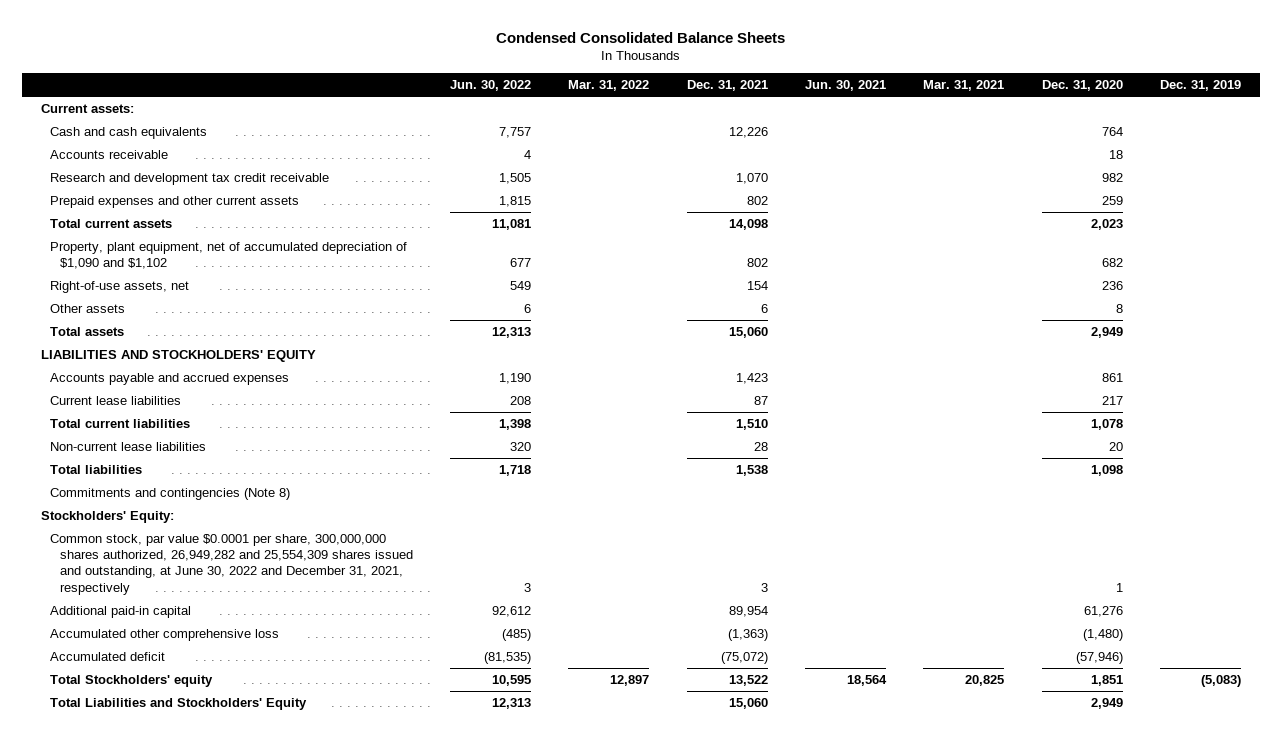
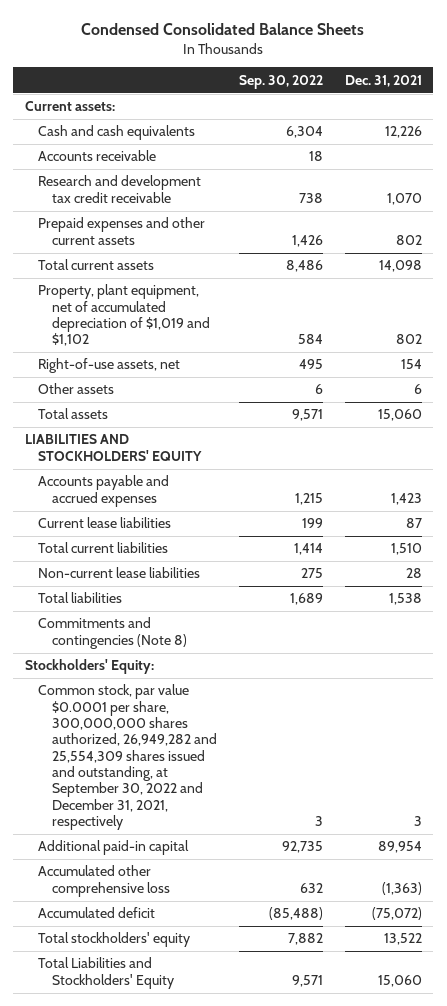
[449,80,531,92] Jun. 30, 2022 -> none
[568,80,650,92] Mar. 31, 2022 -> none
[804,80,886,92] Jun. 30, 2021 -> none
[923,80,1005,92] Mar. 31, 2021 -> none
[1041,80,1123,92] Dec. 31, 2020 -> none
[1159,80,1241,92] Dec. 31, 2019 -> none
none -> [238,74,323,89] Sep. 30, 2022
[50,242,408,270] Property, plant equipment, net of accumulated depreciation of $1,090 and $1,102 -> [38,284,210,347] Property, plant equipment, net of accumulated depreciation of $1,019 and $1,102
[50,534,413,595] Common stock, par value $0.0001 per share, 300,000,000 shares authorized, 26,949,282 and 25,554,309 shares issued and outstanding, at June 30, 2022 and December 31, 2021, respectively -> [38,684,217,830] Common stock, par value $0.0001 per share, 300,000,000 shares authorized, 26,949,282 and 25,554,309 shares issued and outstanding, at September 30, 2022 and December 31, 2021, respectively
[50,675,214,688] Total Stockholders' equity -> [38,932,191,948] Total stockholders' equity

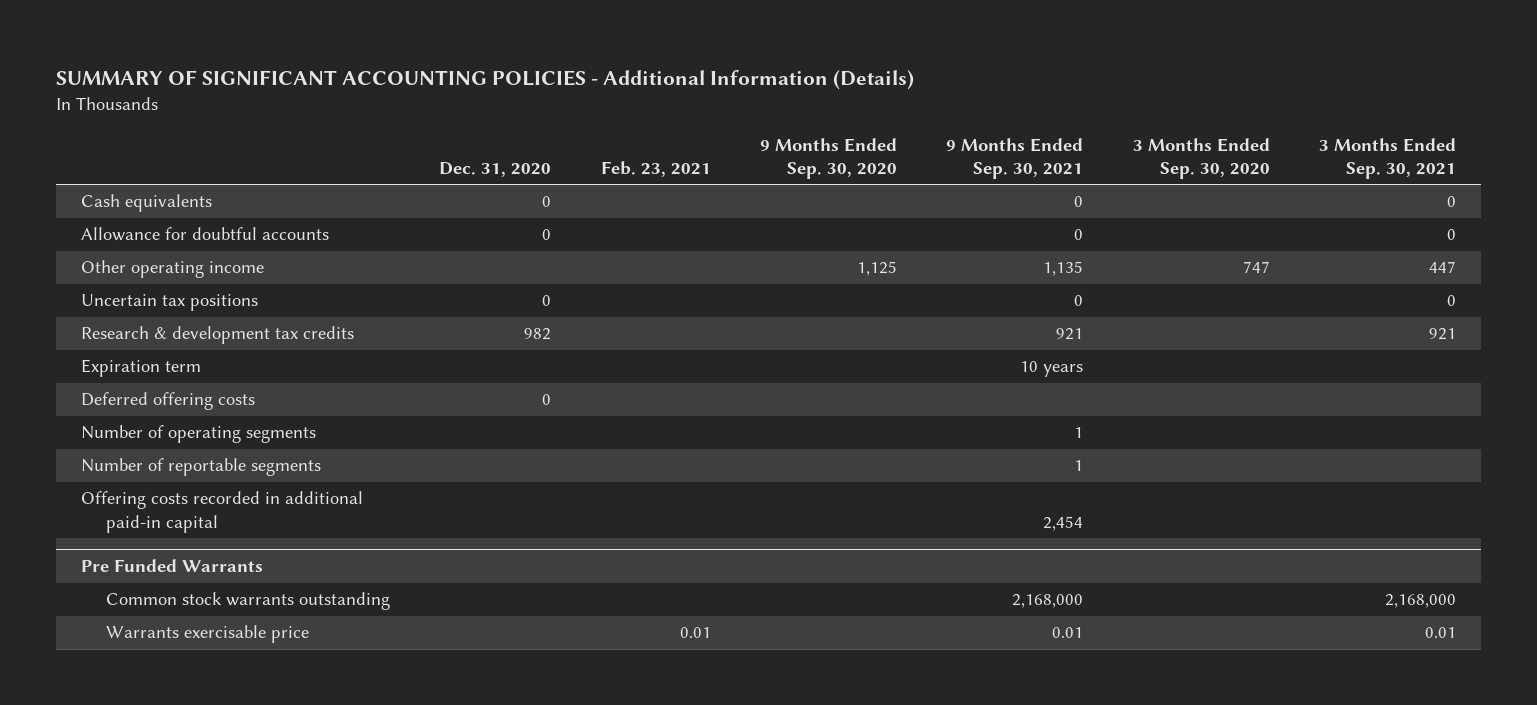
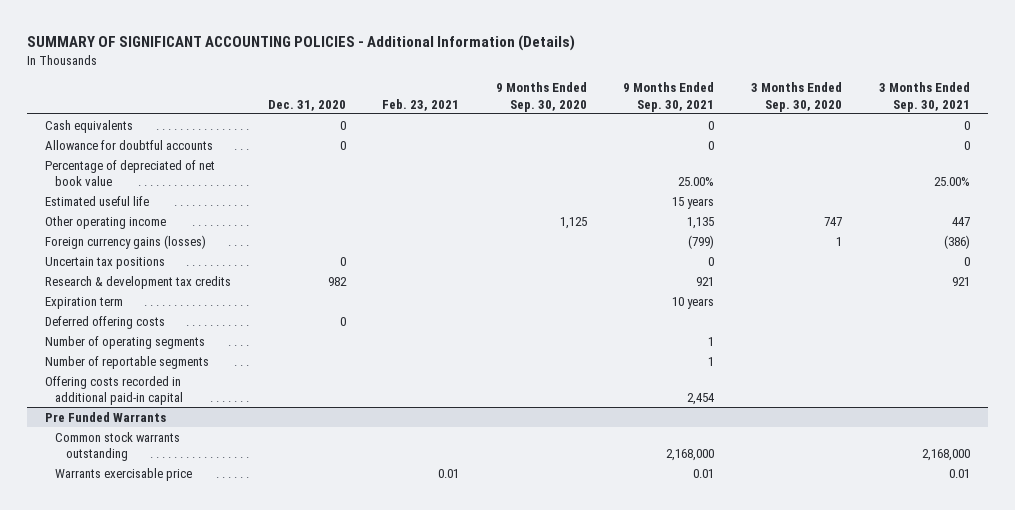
none -> [45,159,216,186] Percentage of depreciated of net book value
none -> [45,195,150,206] Estimated useful life
none -> [45,234,207,249] Foreign currency gains (losses)

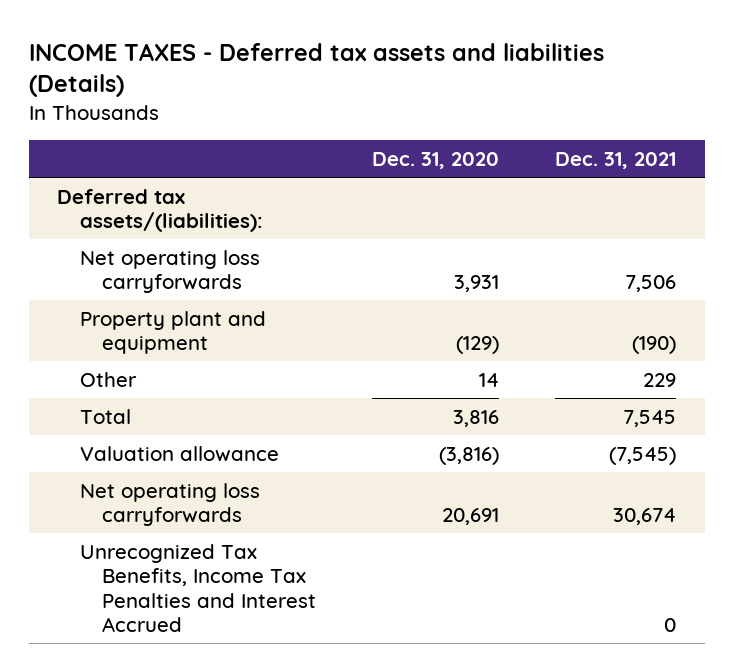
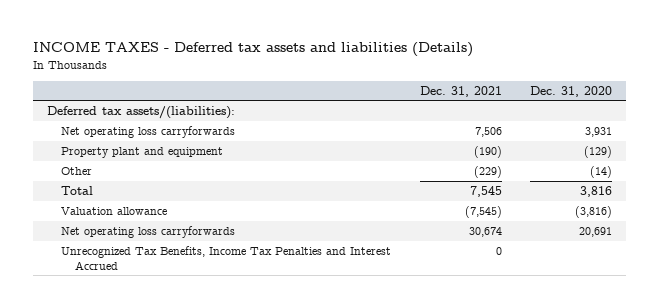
[479,372,500,387] 14 -> [590,166,613,179] (14)
[643,372,677,387] 229 -> [473,166,502,179] (229)

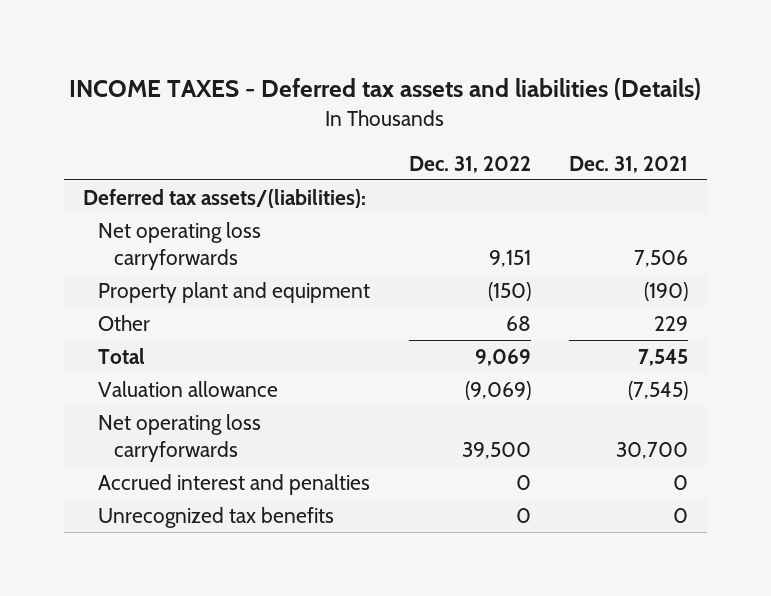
[530,85,613,97] Dec. 31, 2020 -> none
none -> [408,155,531,173] Dec. 31, 2022
[473,166,502,179] (229) -> [653,316,688,332] 229
[468,227,502,238] 30,674 -> [615,442,688,460] 30,700
[61,246,392,270] Unrecognized Tax Benefits, Income Tax Penalties and Interest Accrued -> [98,474,371,496] Accrued interest and penalties
none -> [98,507,335,529] Unrecognized tax benefits

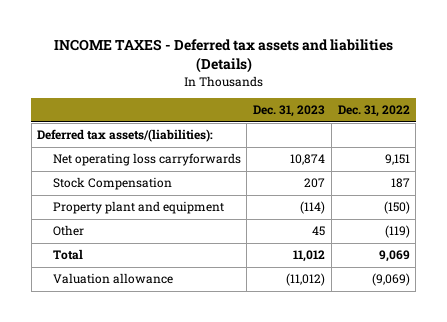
[568,155,688,173] Dec. 31, 2021 -> none
none -> [253,105,326,118] Dec. 31, 2023
none -> [52,177,172,191] Stock Compensation
[505,316,531,332] 68 -> [384,225,410,239] (119)
[98,414,262,463] Net operating loss carryforwards -> none
[98,474,371,496] Accrued interest and penalties -> none
[98,507,335,529] Unrecognized tax benefits -> none

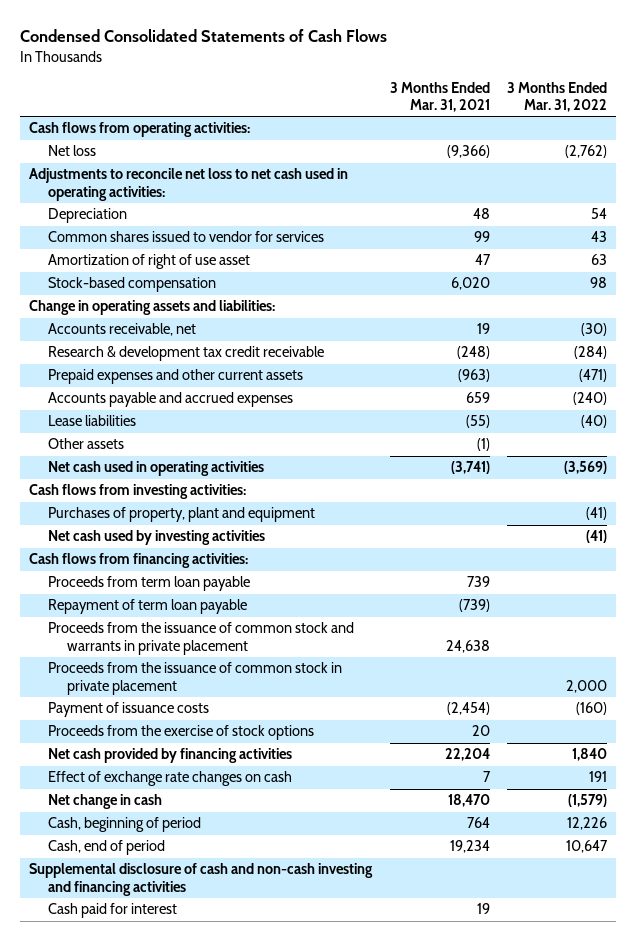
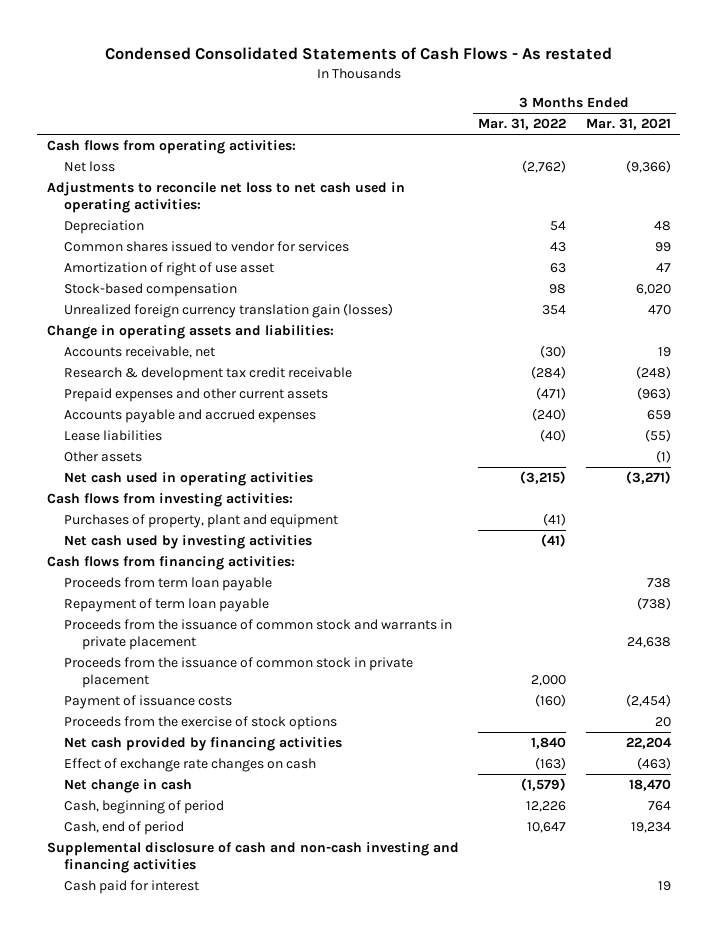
[20,29,388,43] Condensed Consolidated Statements of Cash Flows -> [104,46,612,60] Condensed Consolidated Statements of Cash Flows - As restated
none -> [64,303,394,319] Unrealized foreign currency translation gain (losses)
[450,461,490,475] (3,741) -> [625,471,671,485] (3,271)
[564,461,608,475] (3,569) -> [520,471,567,485] (3,215)
[466,576,490,588] 739 -> [646,578,671,589] 738
[458,599,490,613] (739) -> [636,597,671,611] (738)
[482,771,491,783] 7 -> [636,757,671,771] (463)
[589,771,608,783] 191 -> [535,757,567,771] (163)

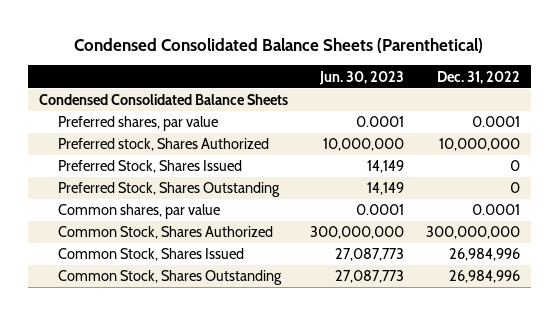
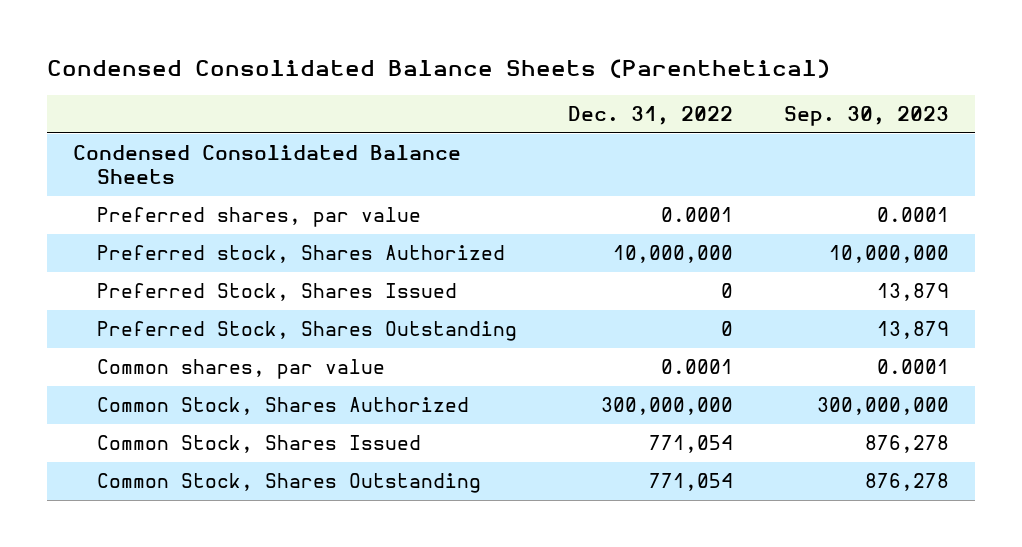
[318,70,404,85] Jun. 30, 2023 -> none
none -> [784,106,950,127] Sep. 30, 2023
[448,248,520,262] 26,984,996 -> [649,435,734,454] 771,054
[448,270,520,284] 26,984,996 -> [649,473,734,492] 771,054

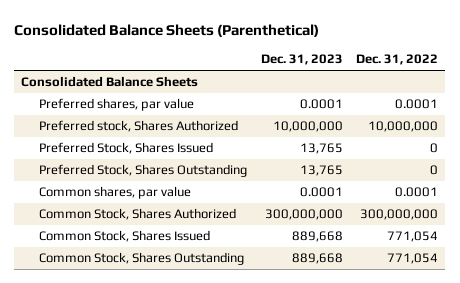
[47,59,831,79] Condensed Consolidated Balance Sheets (Parenthetical) -> [14,23,320,37] Consolidated Balance Sheets (Parenthetical)
[784,106,950,127] Sep. 30, 2023 -> none
none -> [260,54,343,66] Dec. 31, 2023
[72,145,461,184] Condensed Consolidated Balance Sheets -> [21,76,199,88] Consolidated Balance Sheets

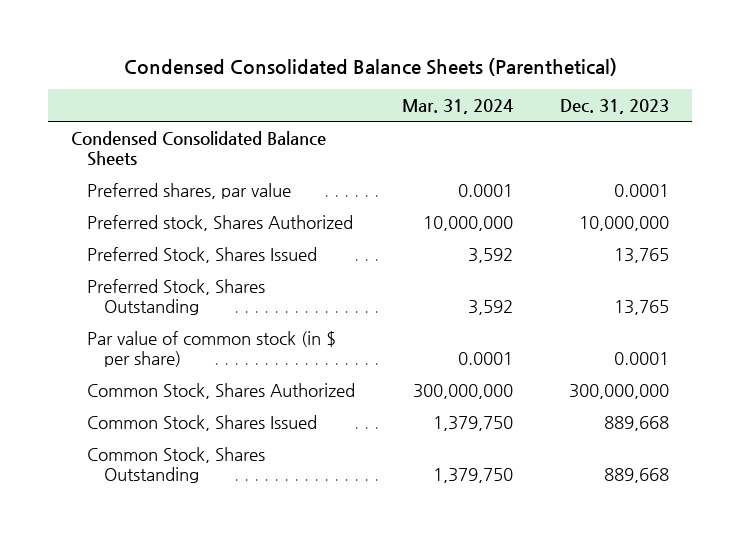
[14,23,320,37] Consolidated Balance Sheets (Parenthetical) -> [123,58,617,77] Condensed Consolidated Balance Sheets (Parenthetical)
[356,54,439,66] Dec. 31, 2022 -> none
none -> [402,99,514,115] Mar. 31, 2024
[21,76,199,88] Consolidated Balance Sheets -> [71,130,327,166] Condensed Consolidated Balance Sheets
[39,186,192,200] Common shares, par value -> [87,330,337,367] Par value of common stock (in $ per share)

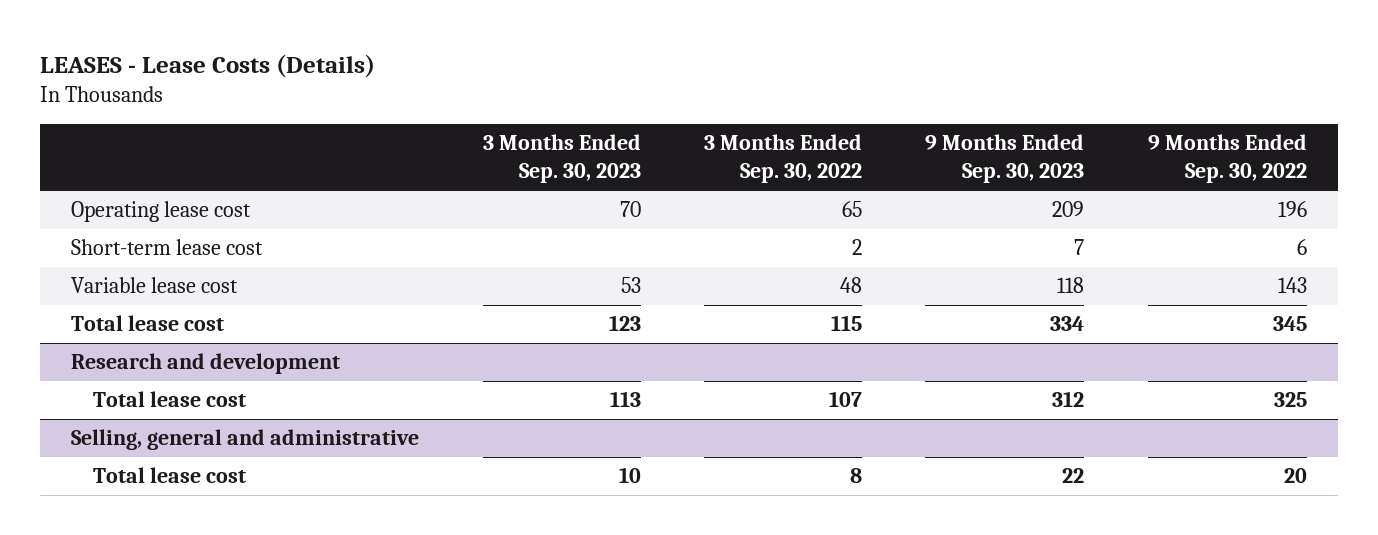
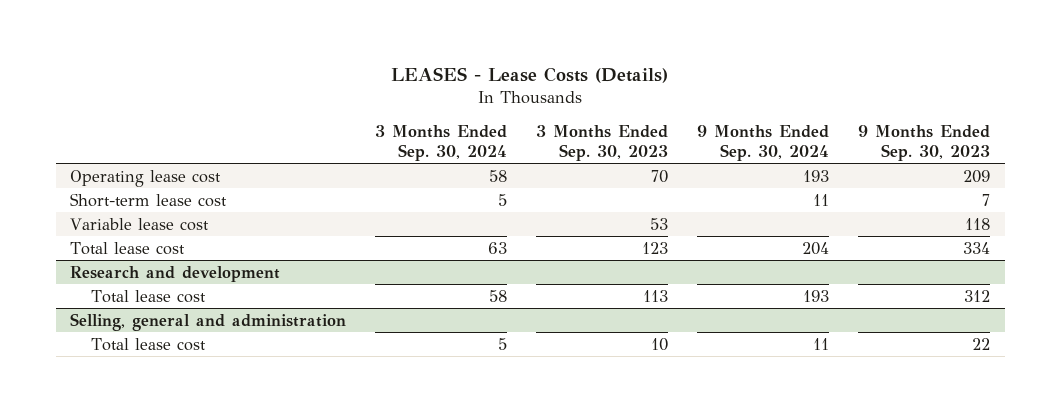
[703,134,862,184] 3 Months Ended Sep. 30, 2022 -> none
[1147,134,1307,184] 9 Months Ended Sep. 30, 2022 -> none
none -> [375,124,508,161] 3 Months Ended Sep. 30, 2024
none -> [697,124,830,161] 9 Months Ended Sep. 30, 2024
[71,429,420,451] Selling, general and administrative -> [70,312,347,331] Selling, general and administration

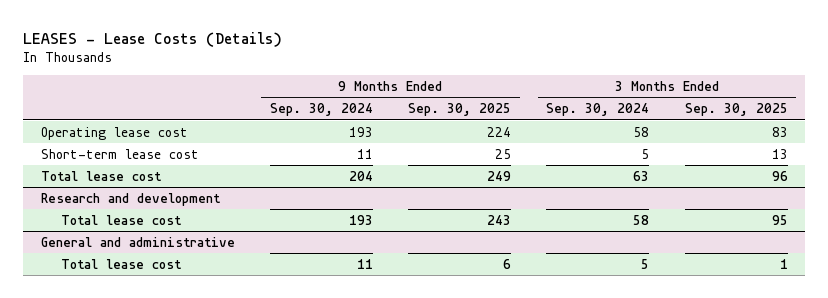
[536,124,669,161] 3 Months Ended Sep. 30, 2023 -> none
[858,124,991,161] 9 Months Ended Sep. 30, 2023 -> none
none -> [408,103,512,117] Sep. 30, 2025
none -> [684,103,788,117] Sep. 30, 2025
[70,217,210,231] Variable lease cost -> none
[70,312,347,331] Selling, general and administration -> [40,236,235,247] General and administrative

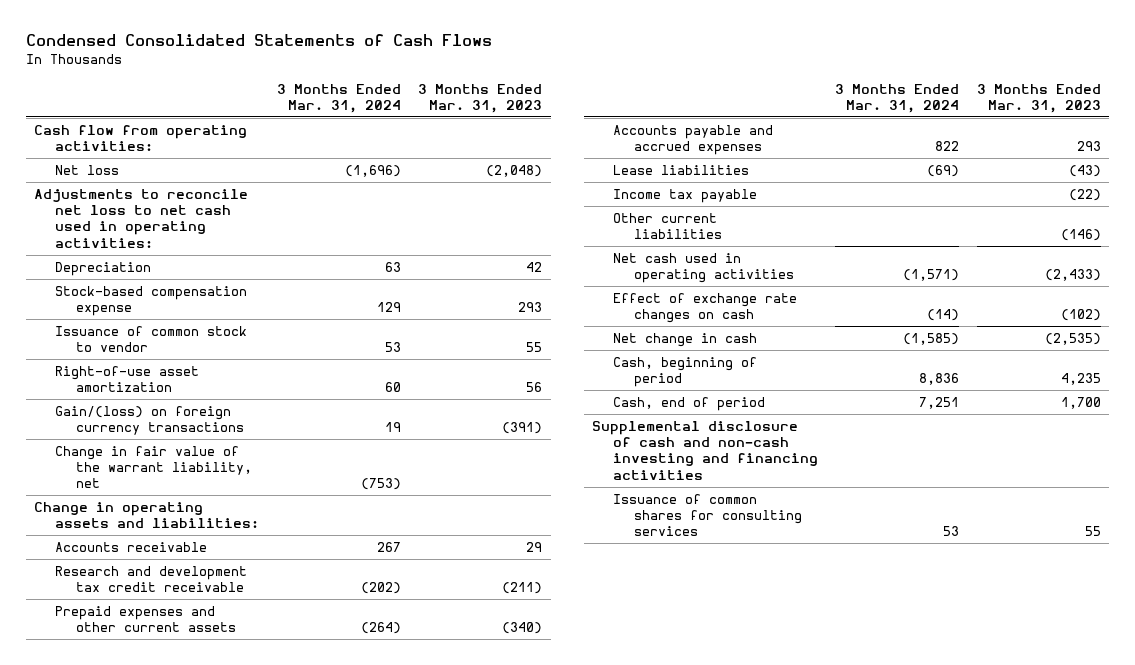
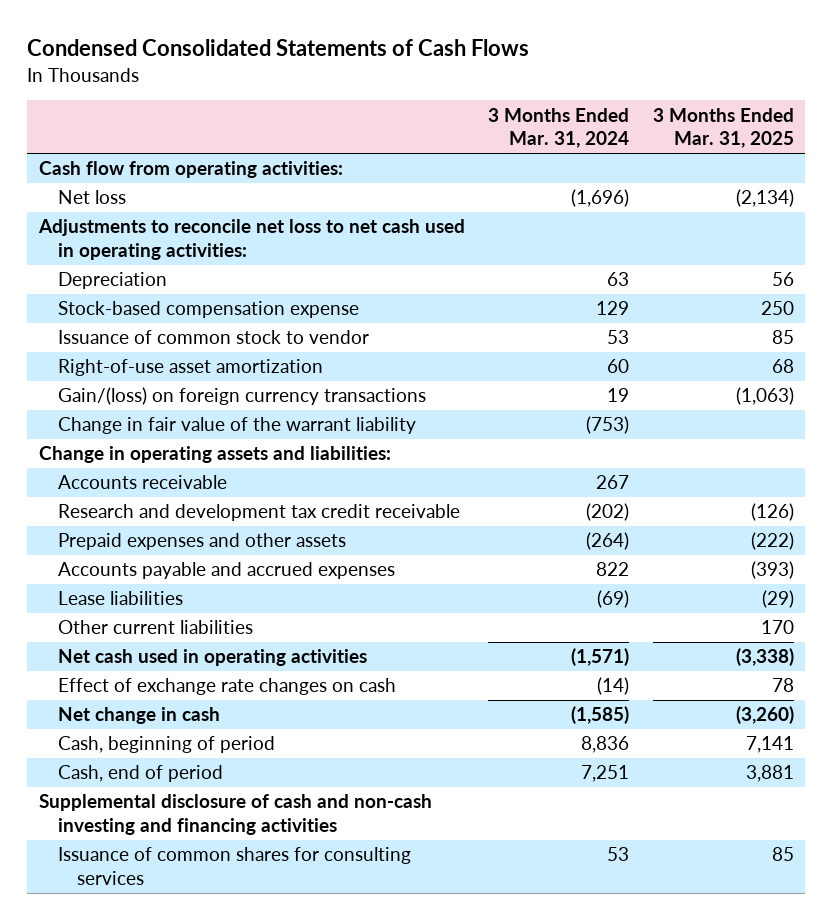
[418,83,543,114] 3 Months Ended Mar. 31, 2023 -> none
none -> [652,107,794,149] 3 Months Ended Mar. 31, 2025
[54,445,252,489] Change in fair value of the warrant liability, net -> [58,417,417,435] Change in fair value of the warrant liability
[54,605,236,633] Prepaid expenses and other current assets -> [58,533,347,551] Prepaid expenses and other assets
[613,188,758,203] Income tax payable -> none

